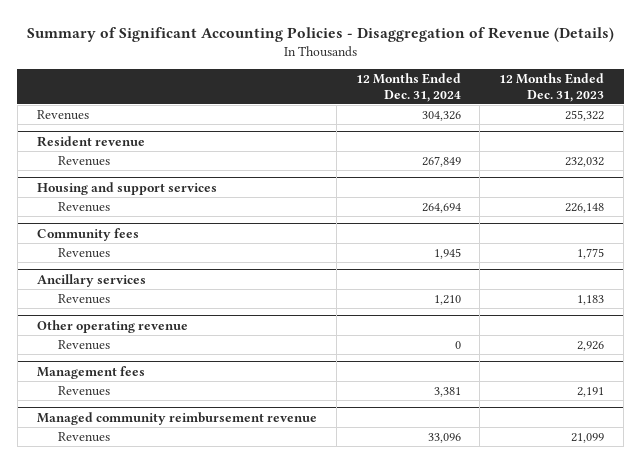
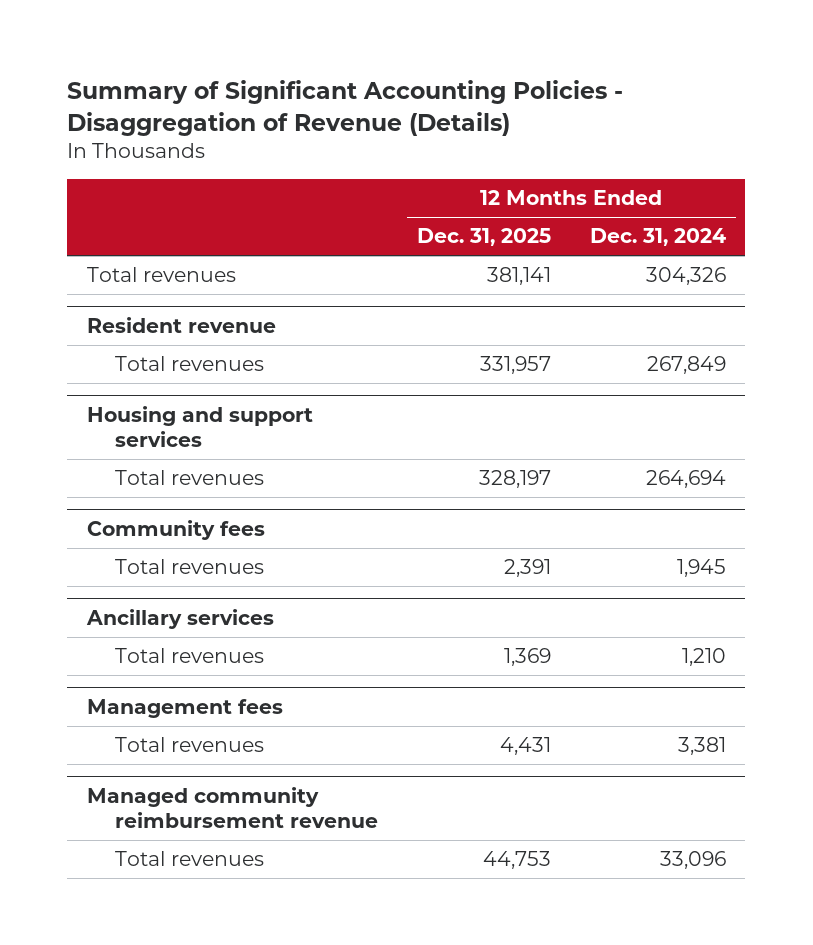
[499,73,605,102] 12 Months Ended Dec. 31, 2023 -> none
none -> [416,228,551,247] Dec. 31, 2025
[36,109,89,120] Revenues -> [86,267,236,283] Total revenues
[57,155,110,166] Revenues -> [114,356,264,372] Total revenues
[57,201,110,212] Revenues -> [114,470,264,486] Total revenues
[57,247,110,258] Revenues -> [114,559,264,575] Total revenues
[36,319,188,333] Other operating revenue -> none
[57,339,110,350] Revenues -> none
[57,293,110,304] Revenues -> [114,648,264,664] Total revenues
[57,385,110,396] Revenues -> [114,737,264,753] Total revenues
[57,431,110,442] Revenues -> [114,851,264,867] Total revenues

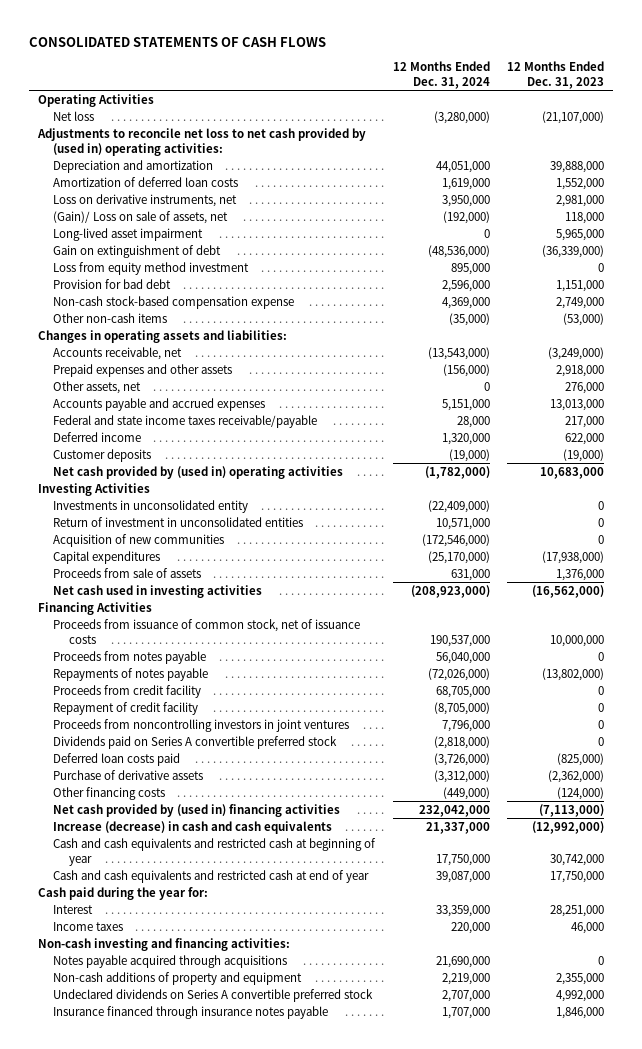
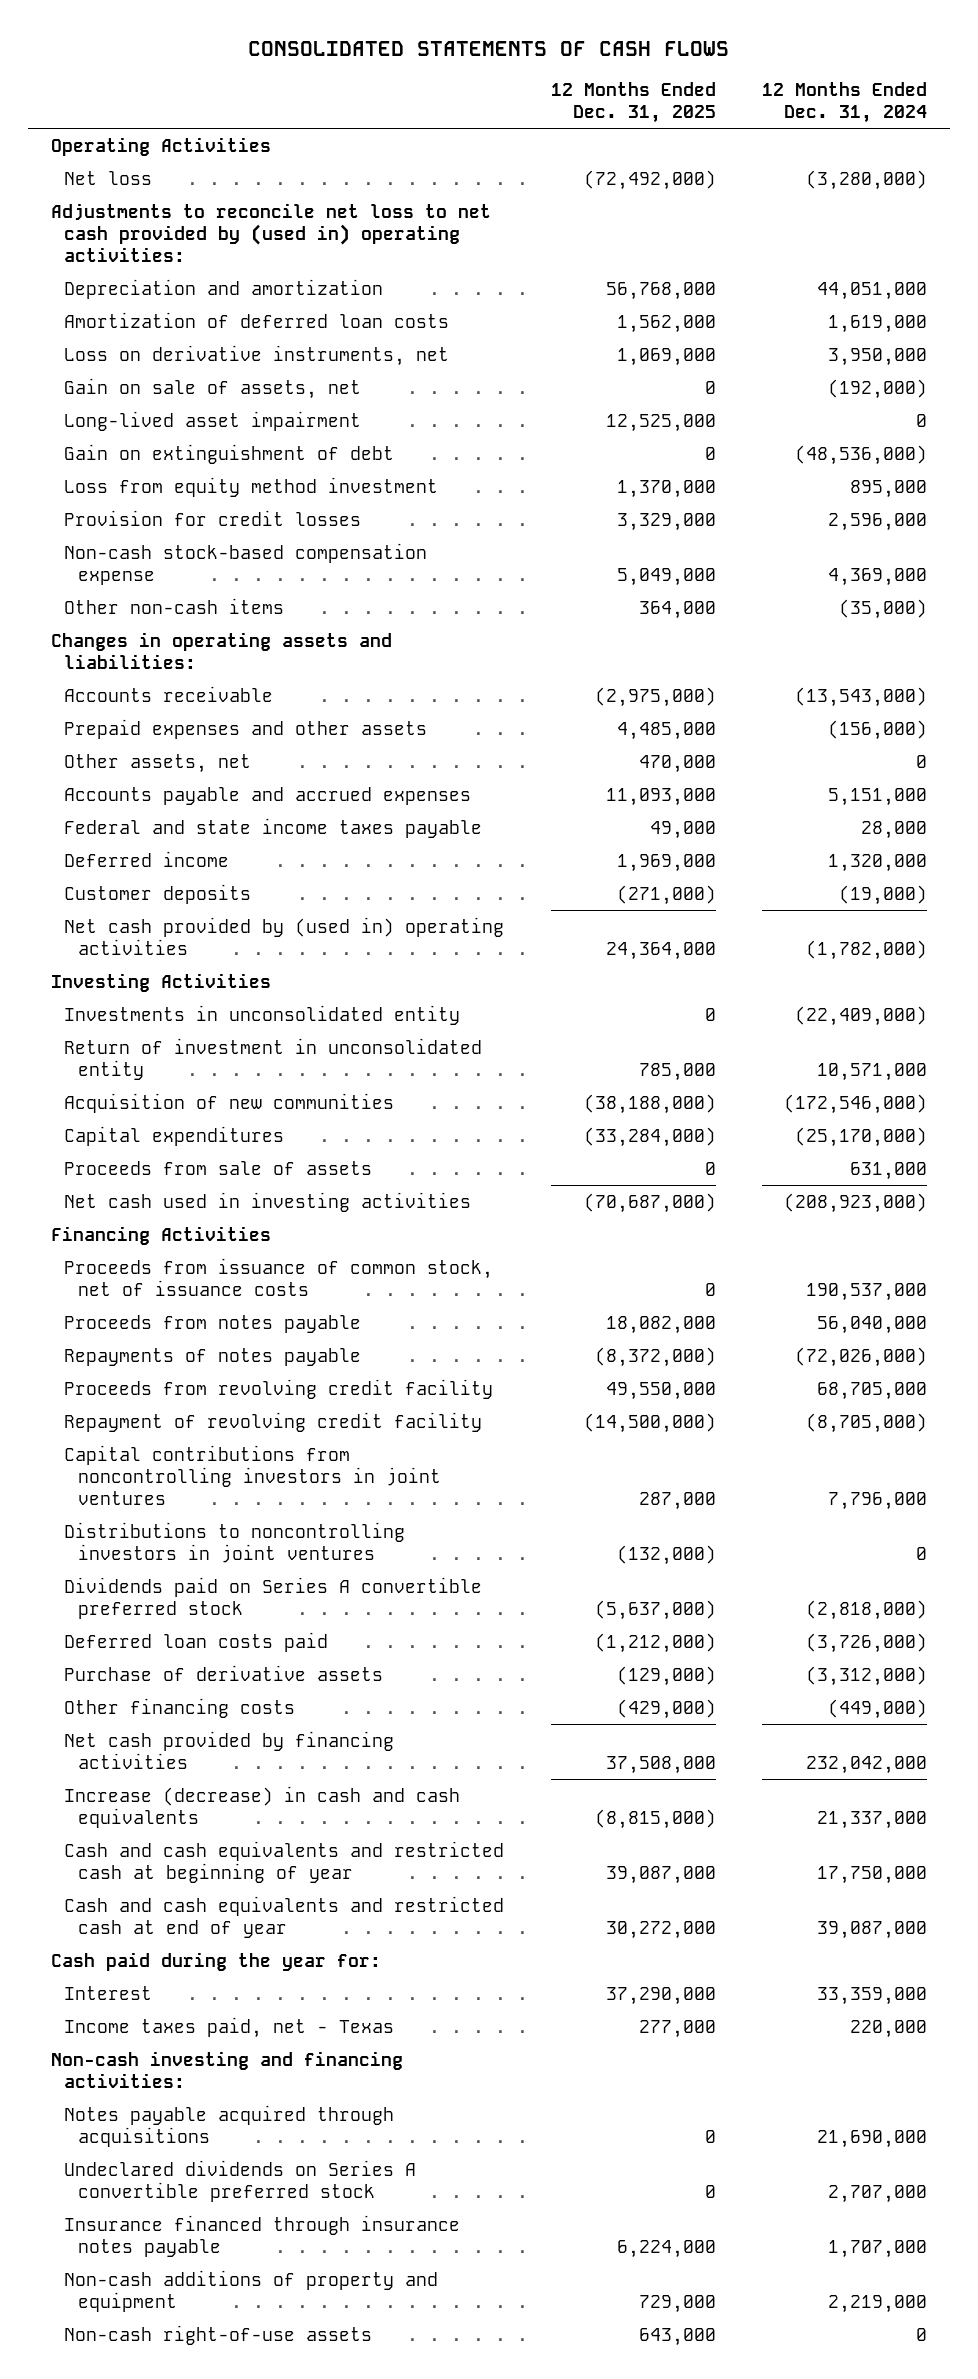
[507,61,605,89] 12 Months Ended Dec. 31, 2023 -> none
none -> [550,82,716,124] 12 Months Ended Dec. 31, 2025
[53,210,229,224] (Gain)/ Loss on sale of assets, net -> [64,377,362,399] Gain on sale of assets, net
[53,278,172,289] Provision for bad debt -> [64,509,362,526] Provision for credit losses
[53,346,183,360] Accounts receivable, net -> [64,685,274,702] Accounts receivable
[53,414,318,428] Federal and state income taxes receivable/payable -> [64,817,483,838] Federal and state income taxes payable
[53,516,304,527] Return of investment in unconsolidated entities -> [64,1037,483,1080] Return of investment in unconsolidated entity
[53,684,202,698] Proceeds from credit facility -> [64,1378,494,1399] Proceeds from revolving credit facility
[53,701,199,715] Repayment of credit facility -> [64,1411,483,1432] Repayment of revolving credit facility
[53,718,350,732] Proceeds from noncontrolling investors in joint ventures -> [64,1444,441,1505] Capital contributions from noncontrolling investors in joint ventures
none -> [64,1521,406,1563] Distributions to noncontrolling investors in joint ventures
[53,803,341,817] Net cash provided by (used in) financing activities -> [64,1730,395,1769] Net cash provided by financing activities
[53,921,124,931] Income taxes -> [64,2016,395,2038] Income taxes paid, net - Texas
[53,971,303,985] Non-cash additions of property and equipment -> [64,2269,439,2312] Non-cash additions of property and equipment
none -> [64,2324,373,2345] Non-cash right-of-use assets

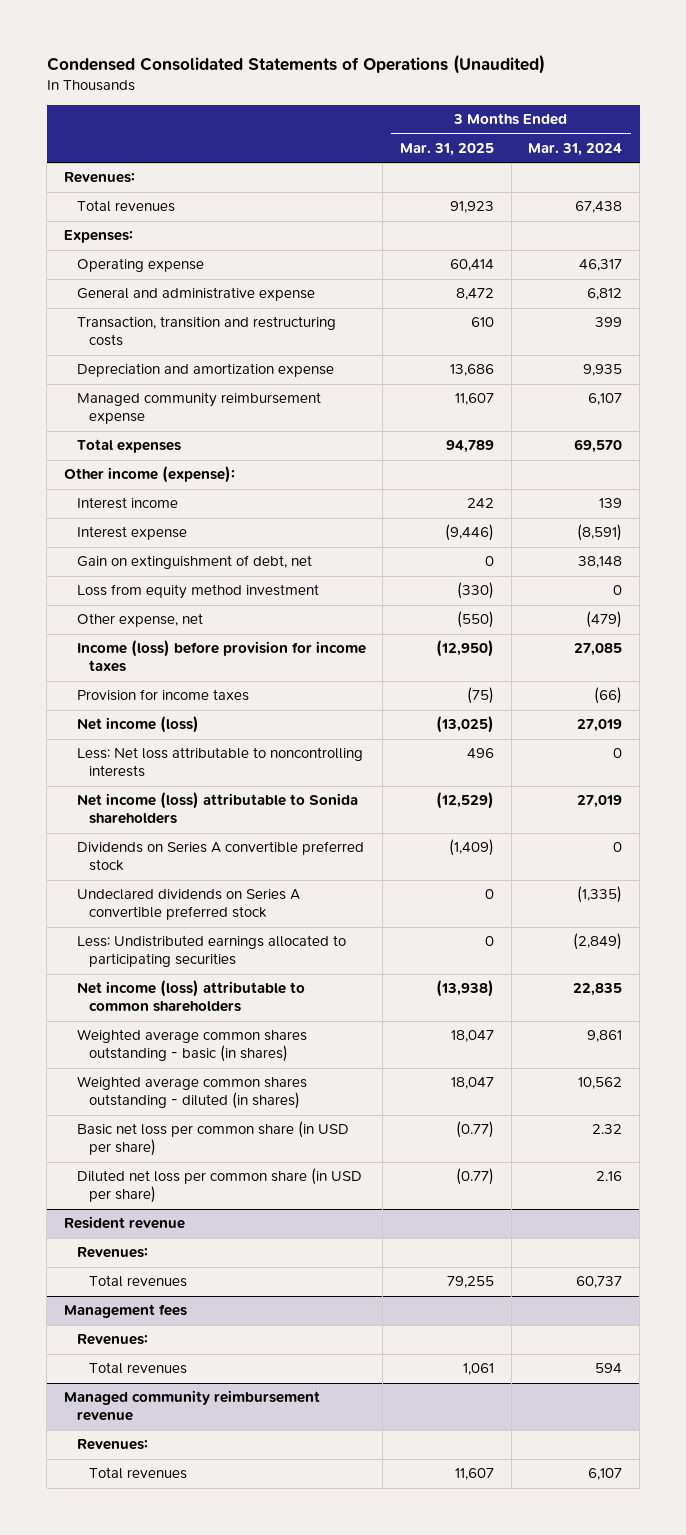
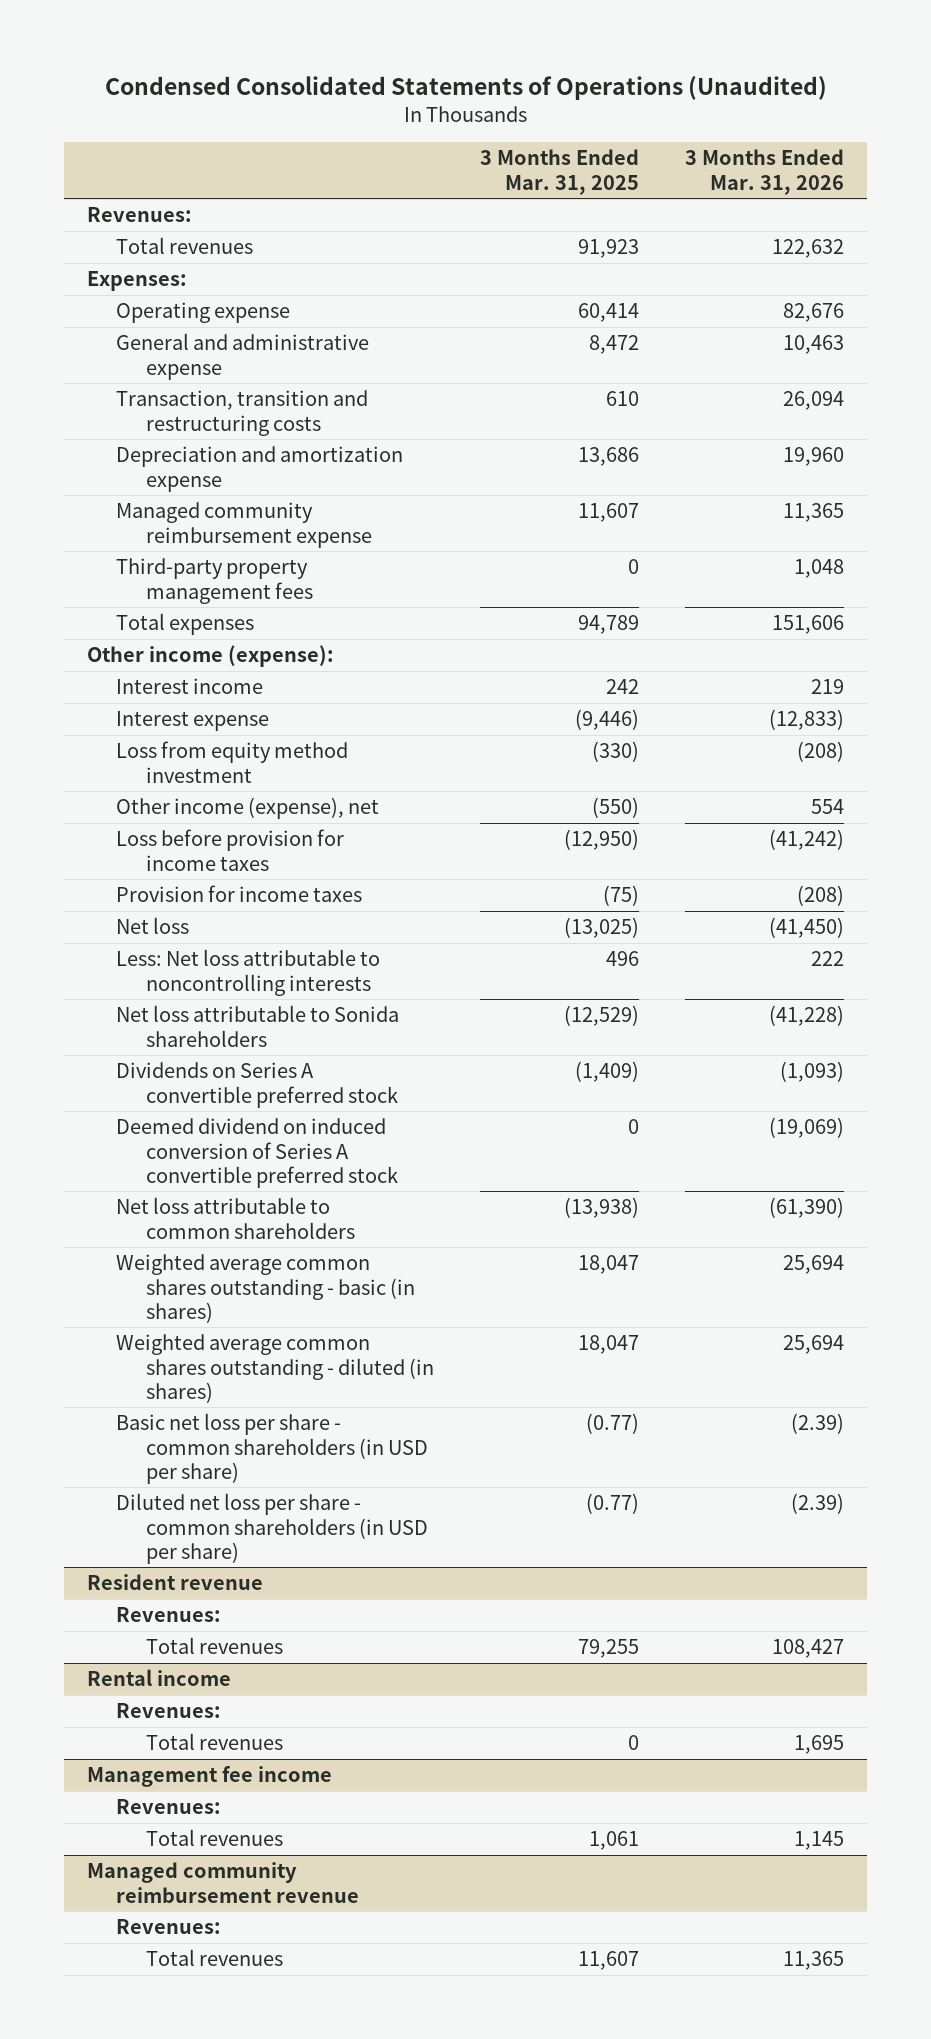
[528,142,623,156] Mar. 31, 2024 -> none
none -> [685,149,845,195] 3 Months Ended Mar. 31, 2026
none -> [116,558,313,604] Third-party property management fees
[76,555,312,570] Gain on extinguishment of debt, net -> none
[76,613,203,628] Other expense, net -> [116,797,380,820] Other income (expense), net
[76,640,366,673] Income (loss) before provision for income taxes -> [116,829,345,871] Loss before provision for income taxes
[76,716,199,734] Net income (loss) -> [116,917,190,935] Net loss
[76,792,358,825] Net income (loss) attributable to Sonida shareholders -> [116,1005,400,1047] Net loss attributable to Sonida shareholders
[76,935,346,968] Less: Undistributed earnings allocated to participating securities -> none
[76,889,300,921] Undeclared dividends on Series A convertible preferred stock -> [116,1118,398,1188] Deemed dividend on induced conversion of Series A convertible preferred stock
[76,980,305,1013] Net income (loss) attributable to common shareholders -> [116,1197,355,1239] Net loss attributable to common shareholders
[76,1121,349,1157] Basic net loss per common share (in USD per share) -> [116,1413,428,1484] Basic net loss per share - common shareholders (in USD per share)
[76,1168,362,1204] Diluted net loss per common share (in USD per share) -> [116,1493,428,1564] Diluted net loss per share - common shareholders (in USD per share)
[63,1304,187,1319] Management fees -> none
none -> [86,1669,231,1687] Rental income
none -> [145,1733,283,1751] Total revenues
none -> [86,1766,332,1788] Management fee income
none -> [116,1799,222,1815] Revenues:

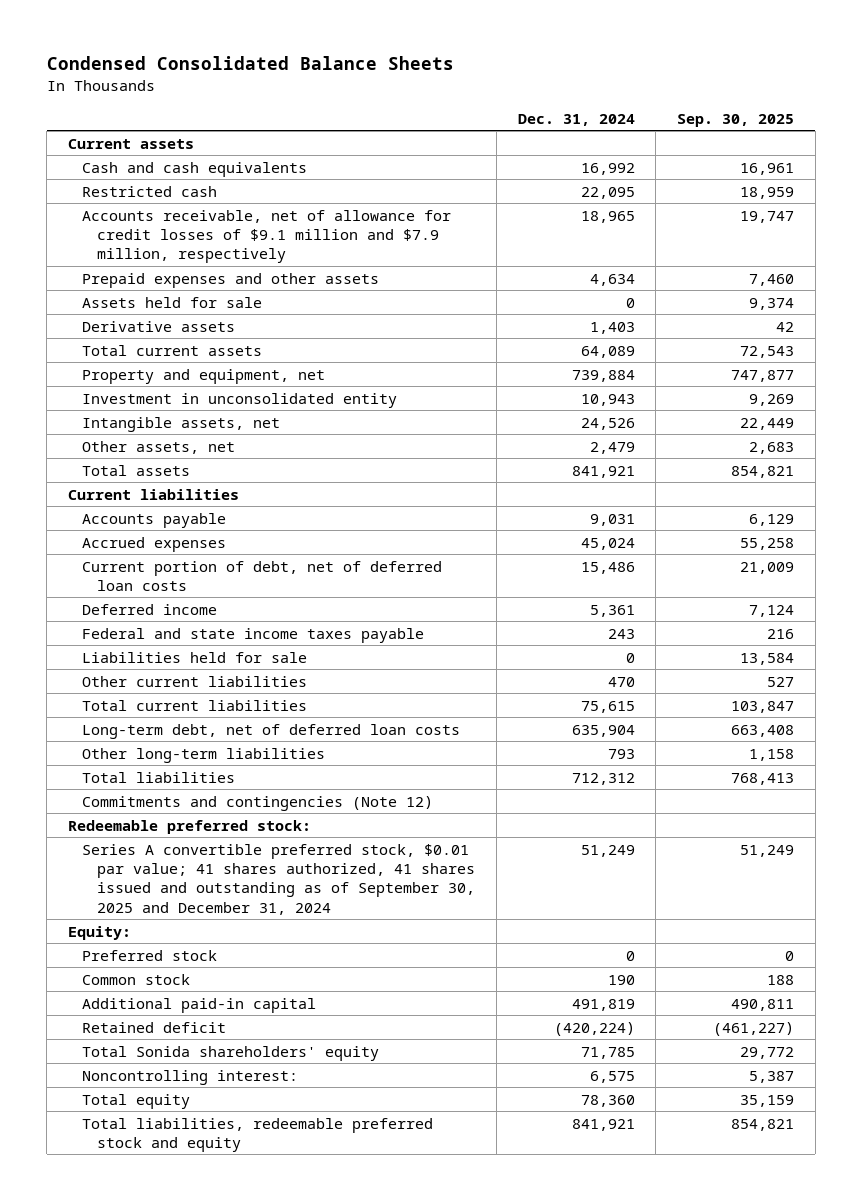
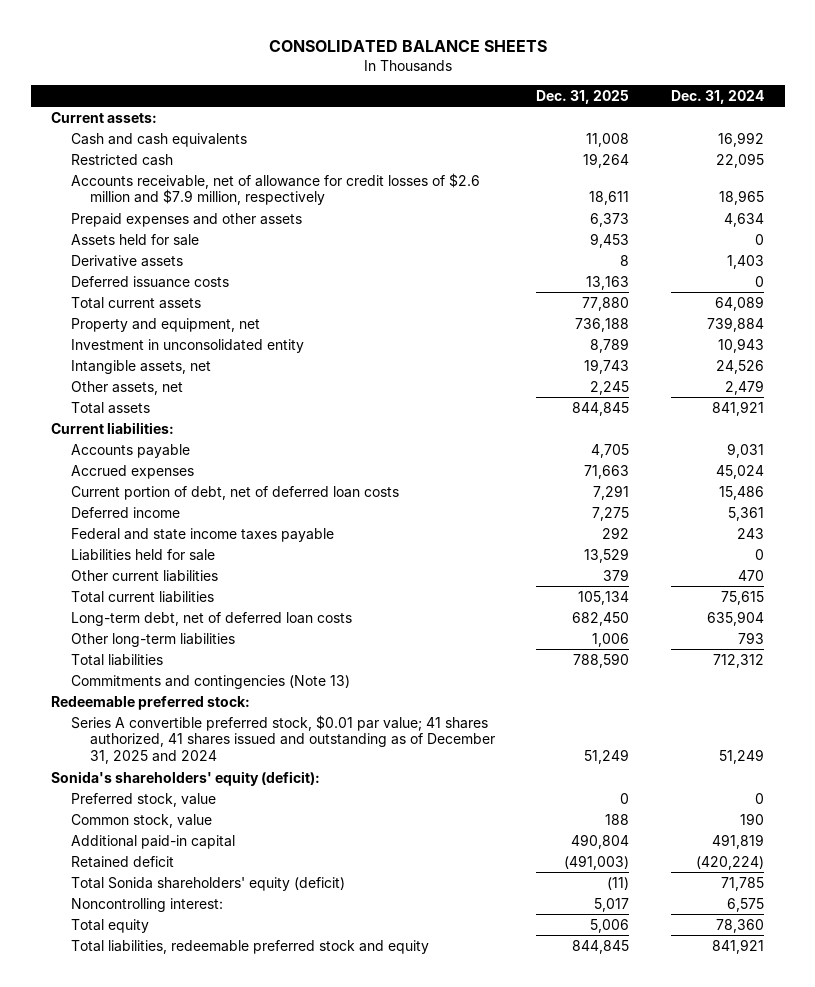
[46,56,454,71] Condensed Consolidated Balance Sheets -> [268,40,547,53] CONSOLIDATED BALANCE SHEETS
[677,113,795,127] Sep. 30, 2025 -> none
none -> [536,89,630,104] Dec. 31, 2025
[67,138,194,149] Current assets -> [51,111,158,123] Current assets:
[82,209,452,264] Accounts receivable, net of allowance for credit losses of $9.1 million and $7.9 million, respectively -> [70,172,480,206] Accounts receivable, net of allowance for credit losses of $2.6 million and $7.9 million, respectively
none -> [70,275,229,288] Deferred issuance costs
[67,488,239,500] Current liabilities -> [51,421,175,434] Current liabilities:
[82,795,434,811] Commitments and contingencies (Note 12) -> [70,674,350,689] Commitments and contingencies (Note 13)
[82,843,476,915] Series A convertible preferred stock, $0.01 par value; 41 shares authorized, 41 shares issued and outstanding as of September 30, 2025 and December 31, 2024 -> [70,714,496,765] Series A convertible preferred stock, $0.01 par value; 41 shares authorized, 41 shares issued and outstanding as of December 31, 2025 and 2024
[67,925,131,940] Equity: -> [51,770,321,786] Sonida's shareholders' equity (deficit):
[82,949,218,961] Preferred stock -> [70,792,216,807] Preferred stock, value
[82,973,191,985] Common stock -> [70,813,212,828] Common stock, value
[82,1045,380,1061] Total Sonida shareholders' equity -> [70,876,345,891] Total Sonida shareholders' equity (deficit)

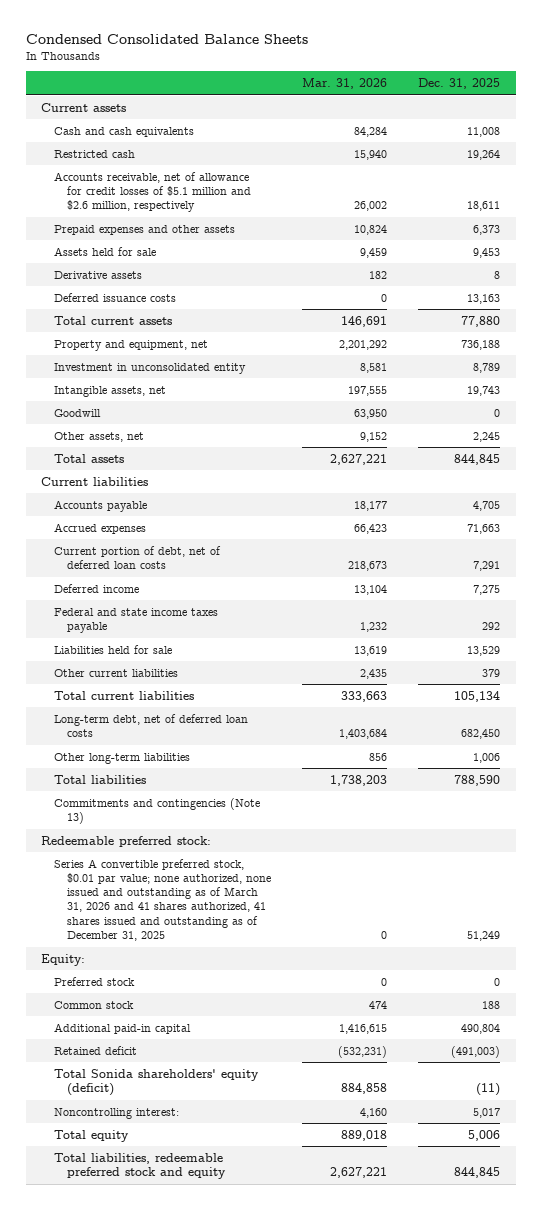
[268,40,547,53] CONSOLIDATED BALANCE SHEETS -> [25,33,308,44] Condensed Consolidated Balance Sheets
[670,89,764,104] Dec. 31, 2024 -> none
none -> [302,78,388,90] Mar. 31, 2026
[51,111,158,123] Current assets: -> [41,102,127,112] Current assets
[70,172,480,206] Accounts receivable, net of allowance for credit losses of $2.6 million and $7.9 million, respectively -> [54,171,252,213] Accounts receivable, net of allowance for credit losses of $5.1 million and $2.6 million, respectively
none -> [54,408,102,417] Goodwill
[51,421,175,434] Current liabilities: -> [41,476,149,486] Current liabilities
[70,714,496,765] Series A convertible preferred stock, $0.01 par value; 41 shares authorized, 41 shares issued and outstanding as of December 31, 2025 and 2024 -> [54,858,272,941] Series A convertible preferred stock, $0.01 par value; none authorized, none issued and outstanding as of March 31, 2026 and 41 shares authorized, 41 shares issued and outstanding as of December 31, 2025
[51,770,321,786] Sonida's shareholders' equity (deficit): -> [41,953,86,966] Equity:
[70,792,216,807] Preferred stock, value -> [54,976,136,986] Preferred stock
[70,813,212,828] Common stock, value -> [54,1000,135,1009] Common stock

